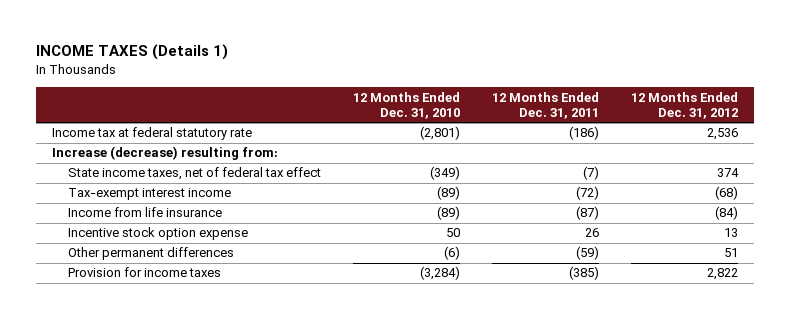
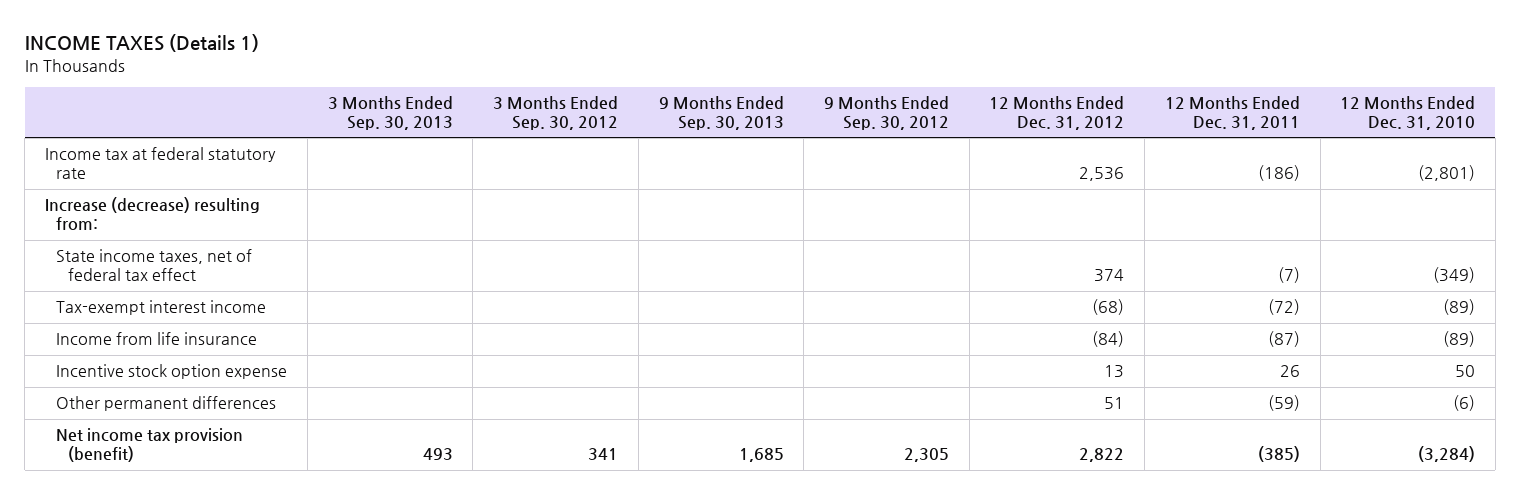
none -> [327,95,453,130] 3 Months Ended Sep. 30, 2013
none -> [493,95,619,130] 3 Months Ended Sep. 30, 2012
none -> [658,95,784,130] 9 Months Ended Sep. 30, 2013
none -> [824,95,950,130] 9 Months Ended Sep. 30, 2012
[67,267,221,278] Provision for income taxes -> [56,428,244,463] Net income tax provision (benefit)

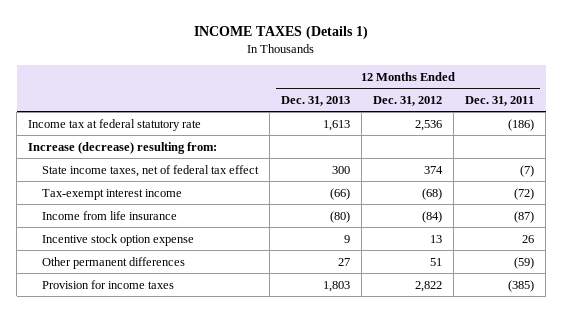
[327,95,453,130] 3 Months Ended Sep. 30, 2013 -> none
[493,95,619,130] 3 Months Ended Sep. 30, 2012 -> none
[658,95,784,130] 9 Months Ended Sep. 30, 2013 -> none
[824,95,950,130] 9 Months Ended Sep. 30, 2012 -> none
[1340,95,1476,130] 12 Months Ended Dec. 31, 2010 -> none
none -> [281,95,351,106] Dec. 31, 2013
[56,428,244,463] Net income tax provision (benefit) -> [42,279,175,289] Provision for income taxes

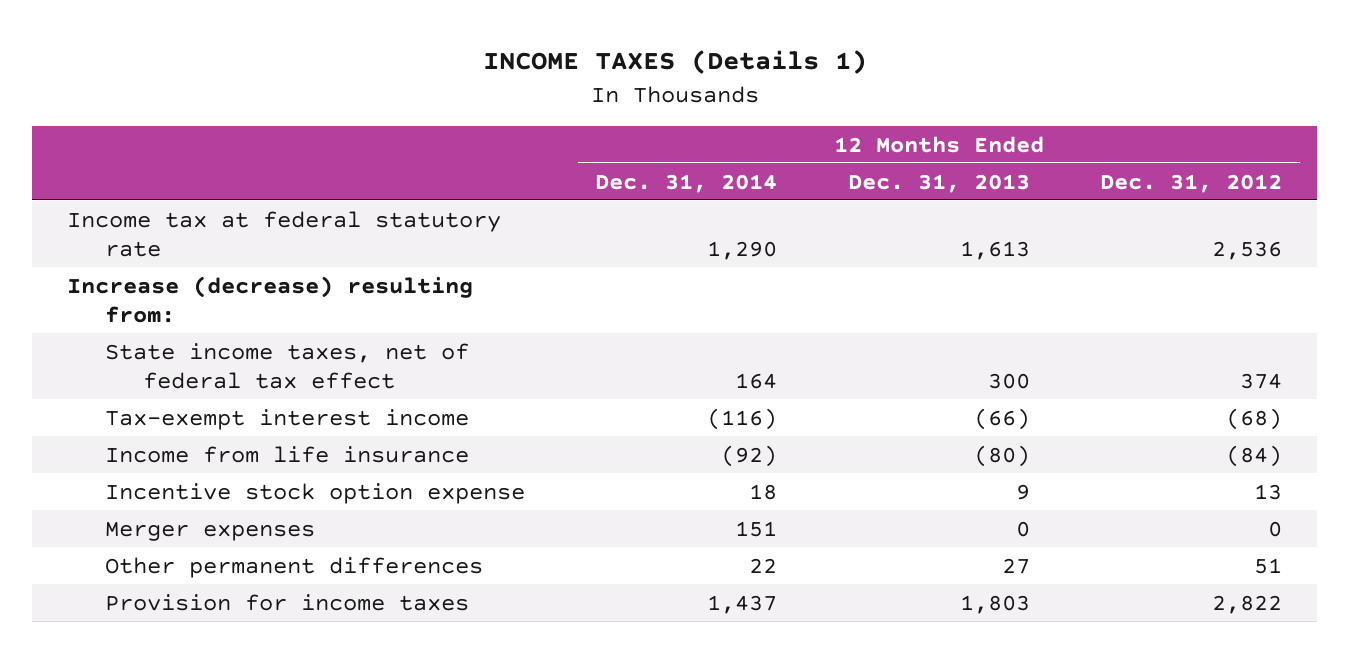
[465,95,535,106] Dec. 31, 2011 -> none
none -> [595,173,778,193] Dec. 31, 2014
none -> [105,520,316,541] Merger expenses

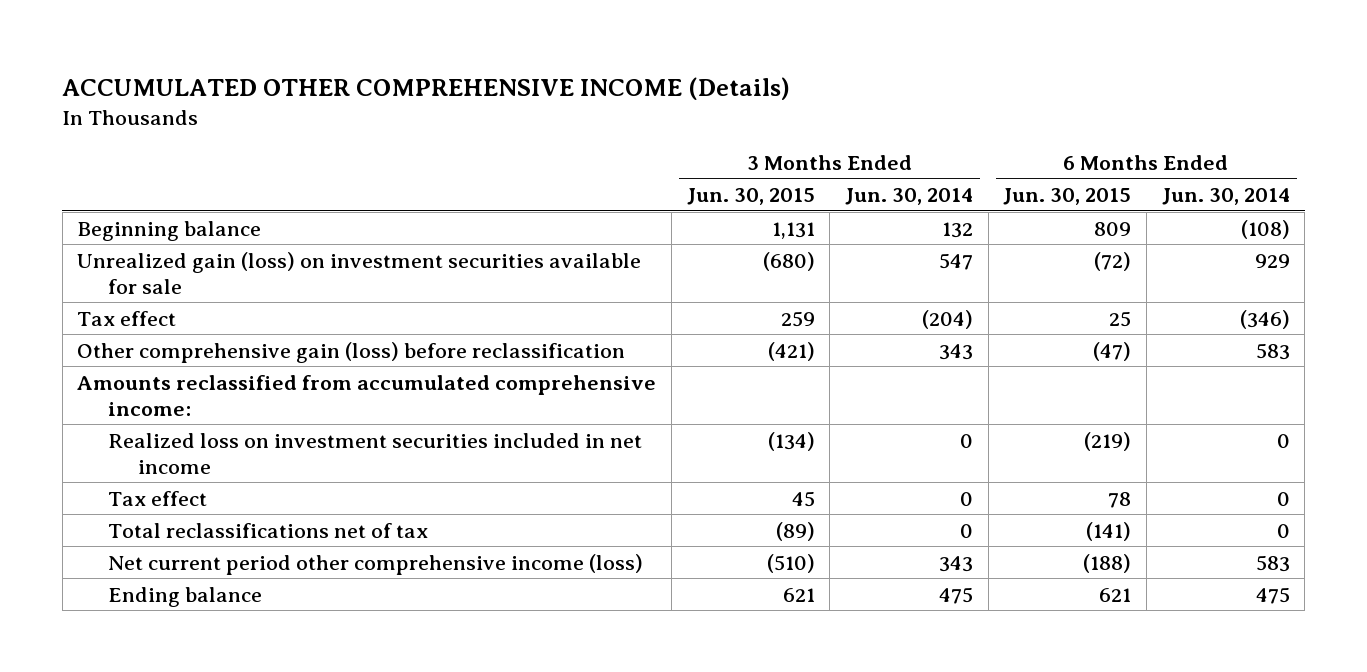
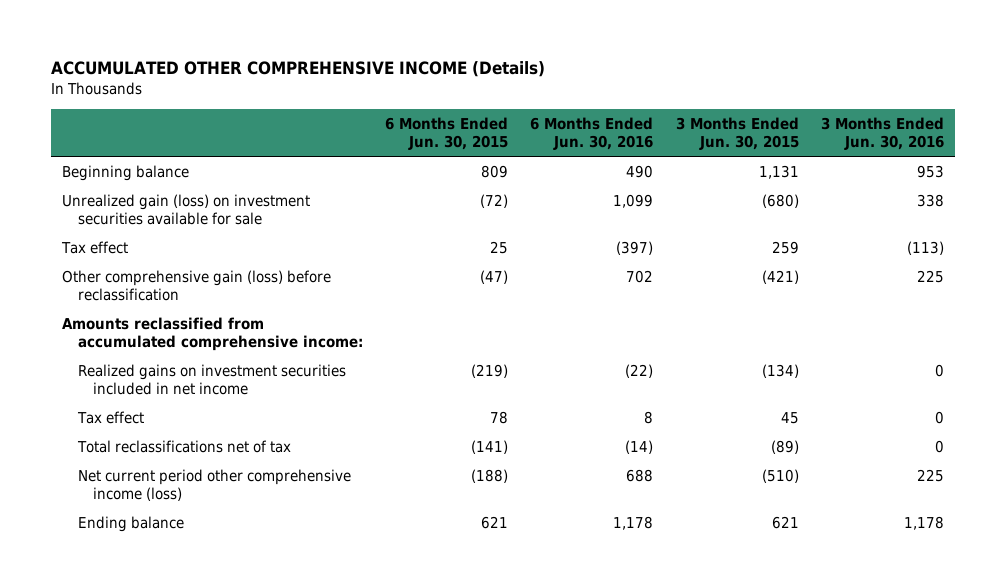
[844,188,973,206] Jun. 30, 2014 -> none
[1161,188,1290,206] Jun. 30, 2014 -> none
none -> [530,117,654,150] 6 Months Ended Jun. 30, 2016
none -> [821,117,945,150] 3 Months Ended Jun. 30, 2016
[107,432,642,474] Realized loss on investment securities included in net income -> [77,363,346,395] Realized gains on investment securities included in net income

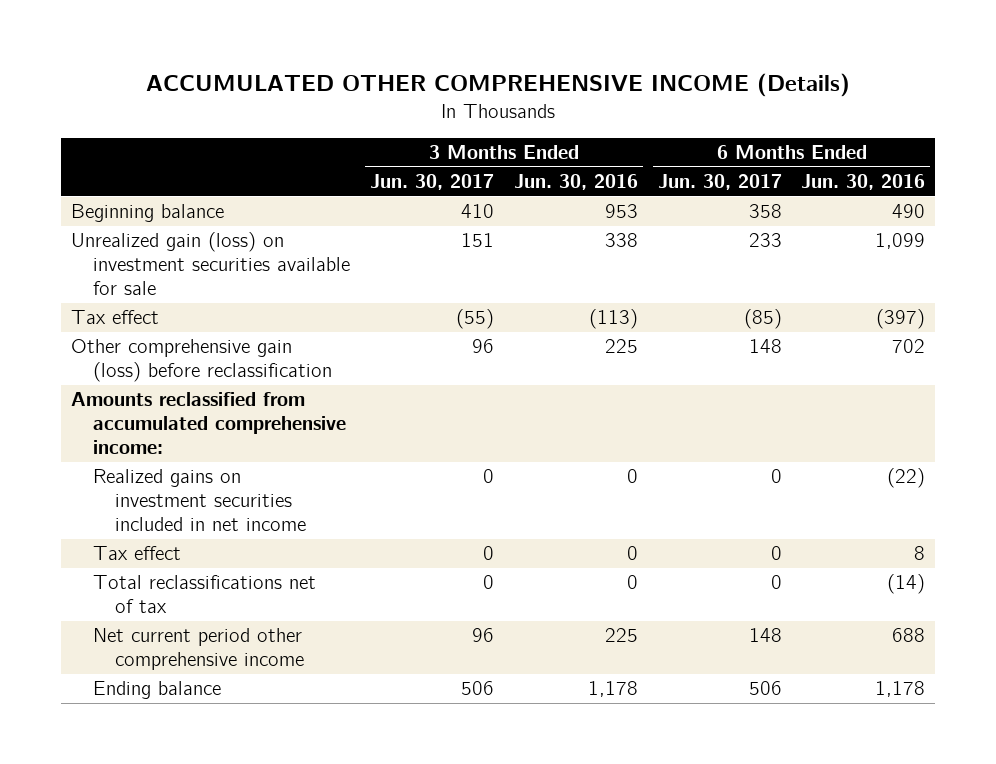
[385,117,509,150] 6 Months Ended Jun. 30, 2015 -> none
[675,117,799,150] 3 Months Ended Jun. 30, 2015 -> none
none -> [369,174,494,191] Jun. 30, 2017
none -> [657,174,782,191] Jun. 30, 2017
[77,468,351,501] Net current period other comprehensive income (loss) -> [92,628,305,671] Net current period other comprehensive income

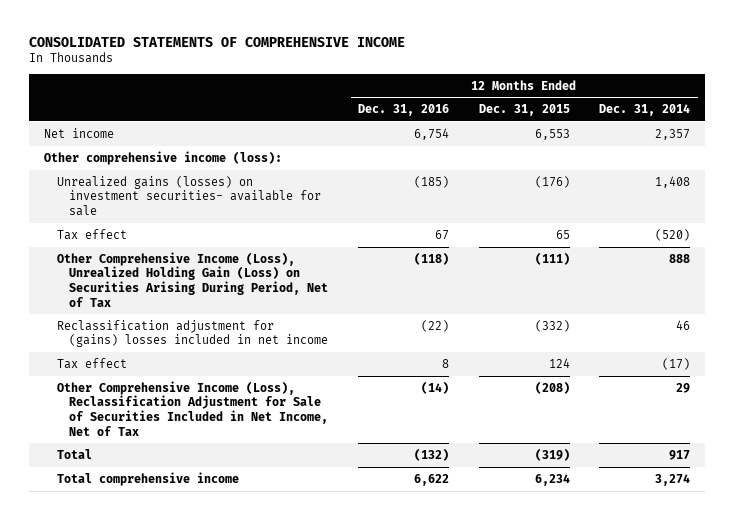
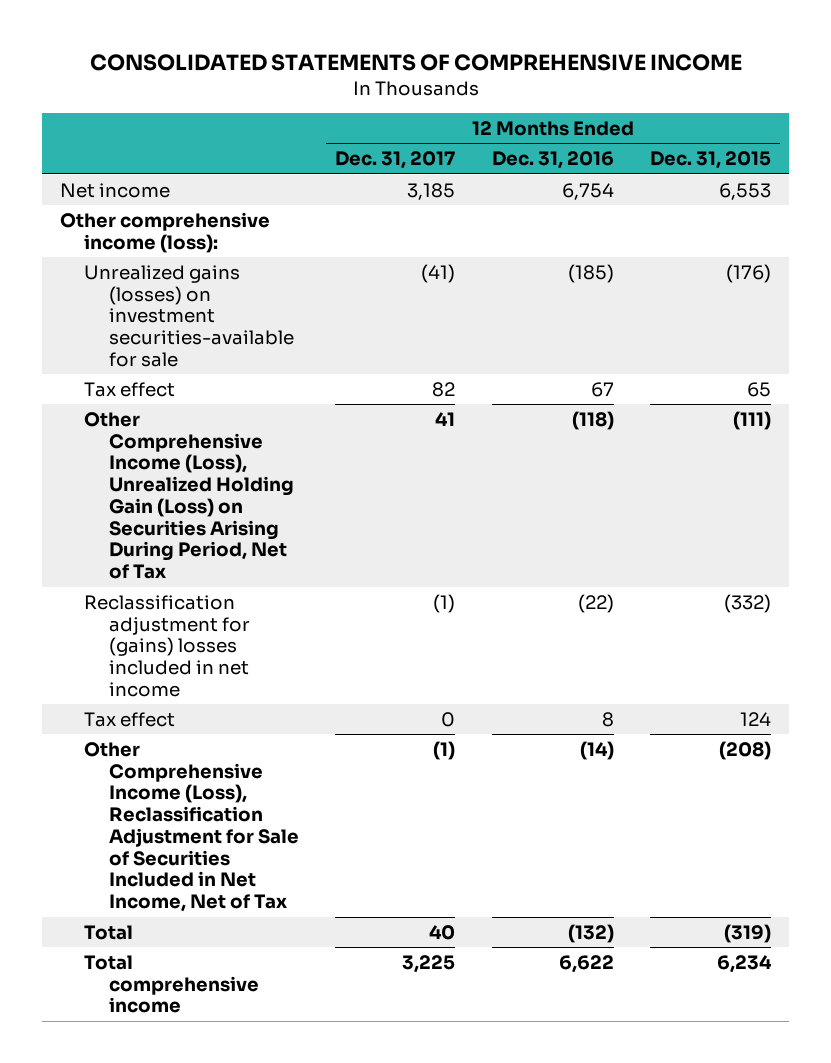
[599,104,691,117] Dec. 31, 2014 -> none
none -> [335,151,456,170] Dec. 31, 2017
[56,175,322,216] Unrealized gains (losses) on investment securities- available for sale -> [84,264,294,367] Unrealized gains (losses) on investment securities-available for sale

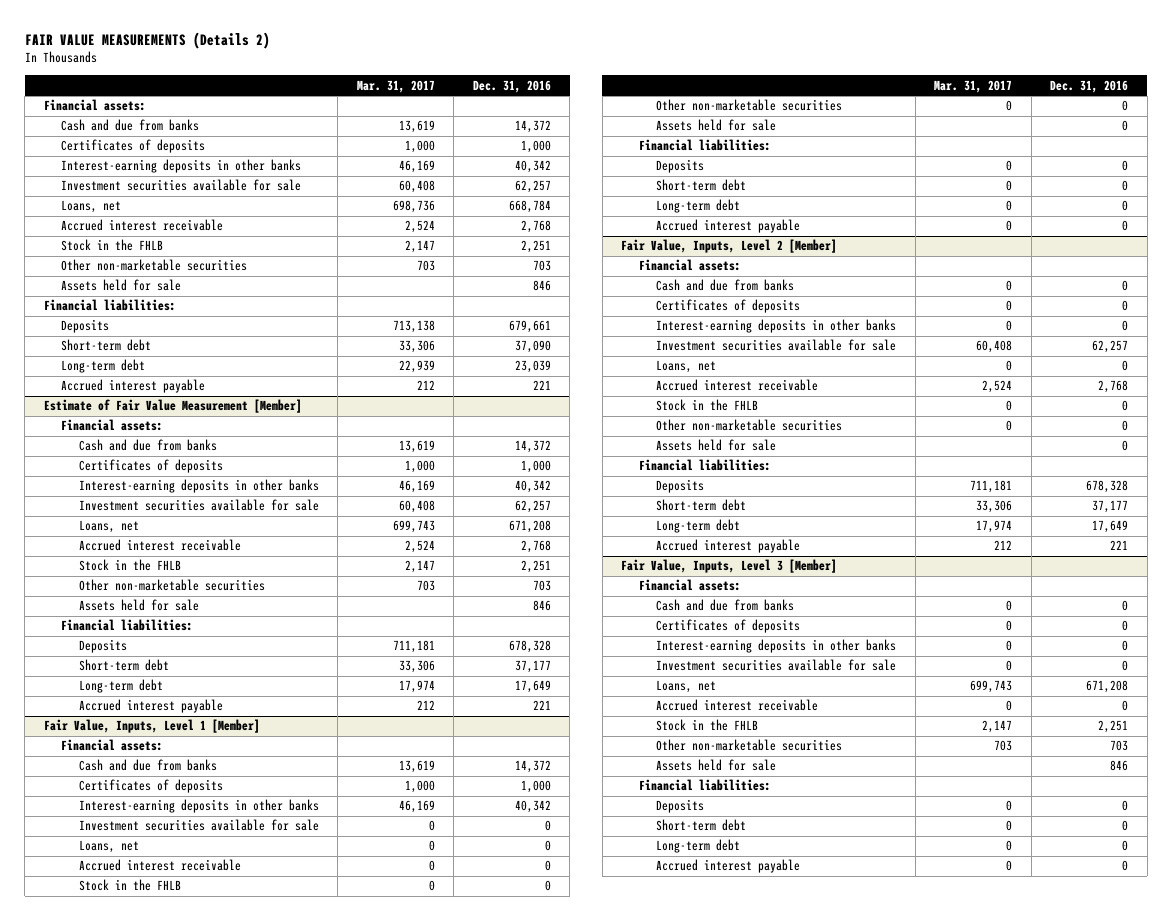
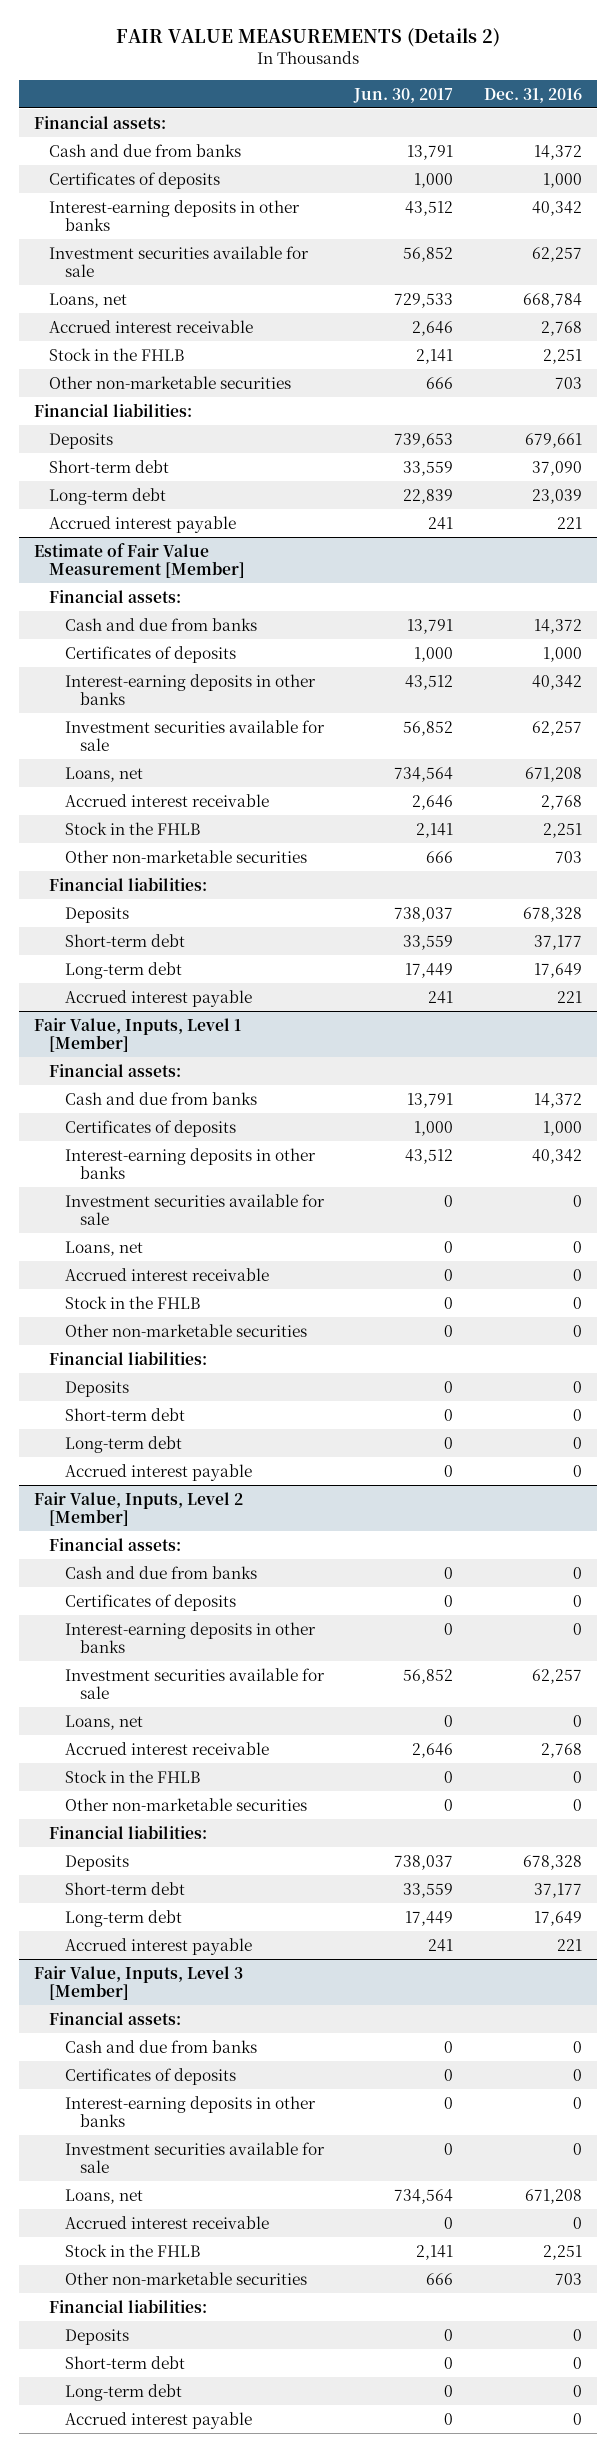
[356,79,435,93] Mar. 31, 2017 -> none
none -> [353,87,454,103] Jun. 30, 2017
[61,279,182,292] Assets held for sale -> none
[79,599,200,612] Assets held for sale -> none
[656,119,777,132] Assets held for sale -> none
[656,439,777,452] Assets held for sale -> none
[656,759,777,772] Assets held for sale -> none

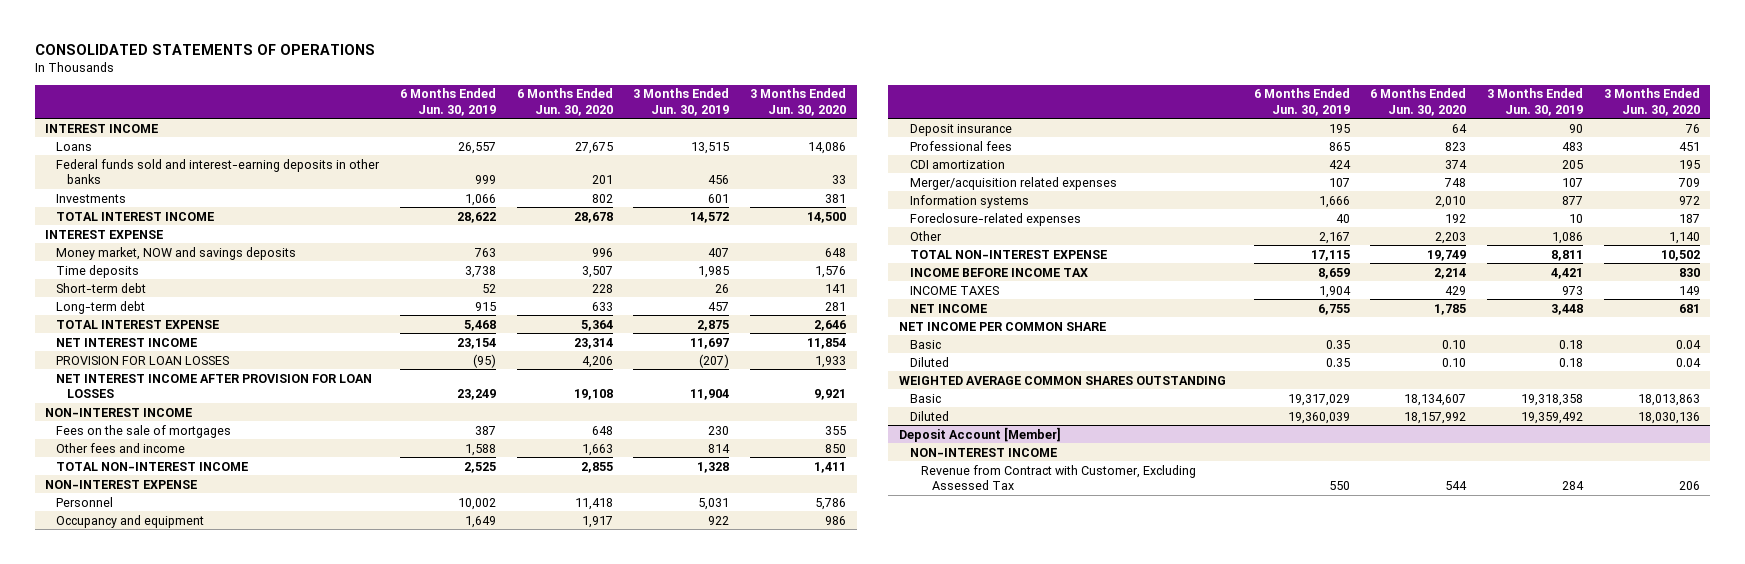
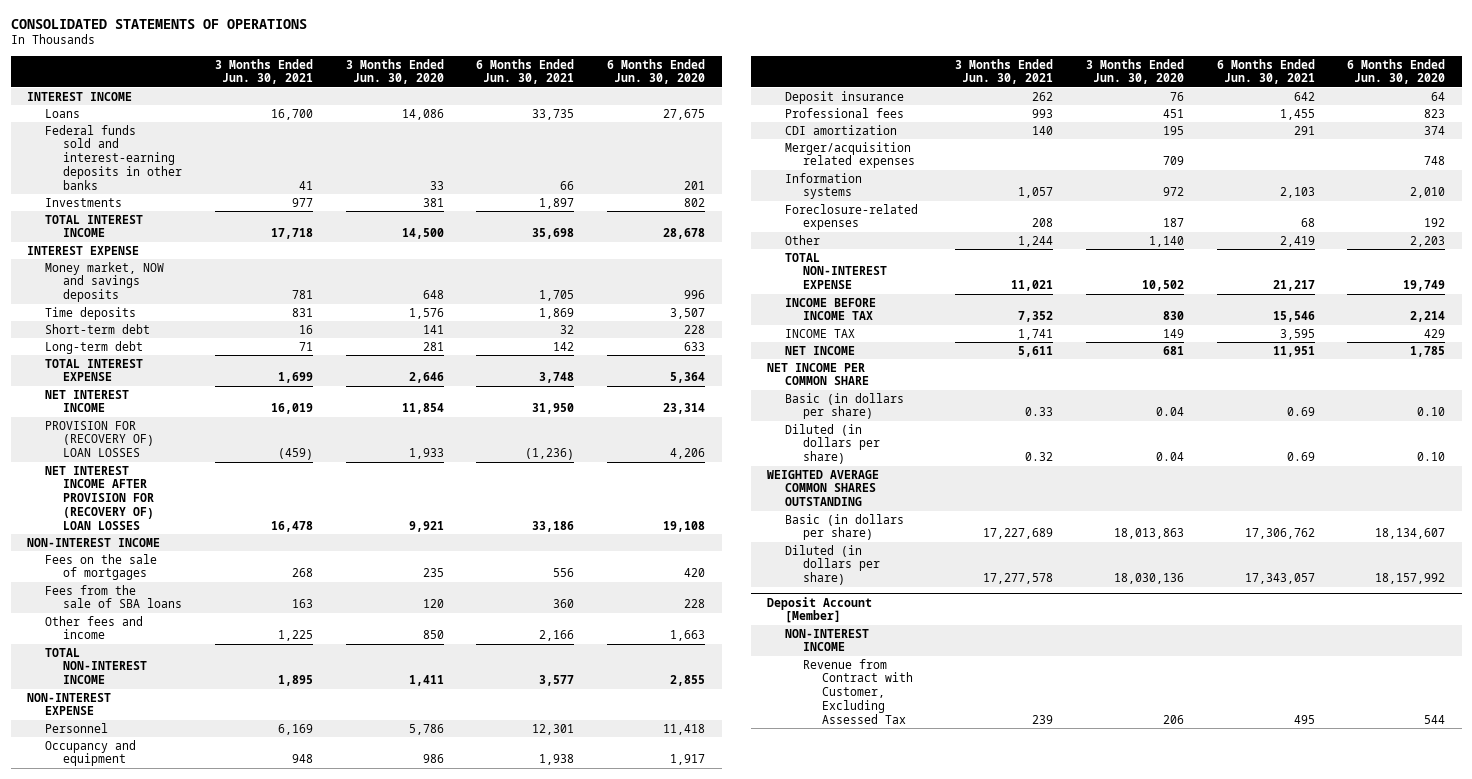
[399,88,496,116] 6 Months Ended Jun. 30, 2019 -> none
[633,88,730,116] 3 Months Ended Jun. 30, 2019 -> none
none -> [214,58,313,85] 3 Months Ended Jun. 30, 2021
none -> [476,58,575,85] 6 Months Ended Jun. 30, 2021
[56,355,230,365] PROVISION FOR LOAN LOSSES -> [45,420,155,458] PROVISION FOR (RECOVERY OF) LOAN LOSSES
[56,373,373,399] NET INTEREST INCOME AFTER PROVISION FOR LOAN LOSSES -> [45,465,155,530] NET INTEREST INCOME AFTER PROVISION FOR (RECOVERY OF) LOAN LOSSES
[591,425,613,435] 648 -> [684,568,706,578] 420
[825,425,847,435] 355 -> [422,568,444,578] 235
none -> [45,584,183,609] Fees from the sale of SBA loans
[909,285,999,295] INCOME TAXES -> [785,328,856,338] INCOME TAX
[909,339,941,349] Basic -> [785,392,905,420] Basic (in dollars per share)
[909,356,949,367] Diluted -> [785,423,881,465] Diluted (in dollars per share)
[909,393,941,403] Basic -> [785,513,905,541] Basic (in dollars per share)
[909,410,949,421] Diluted -> [785,544,881,586] Diluted (in dollars per share)

